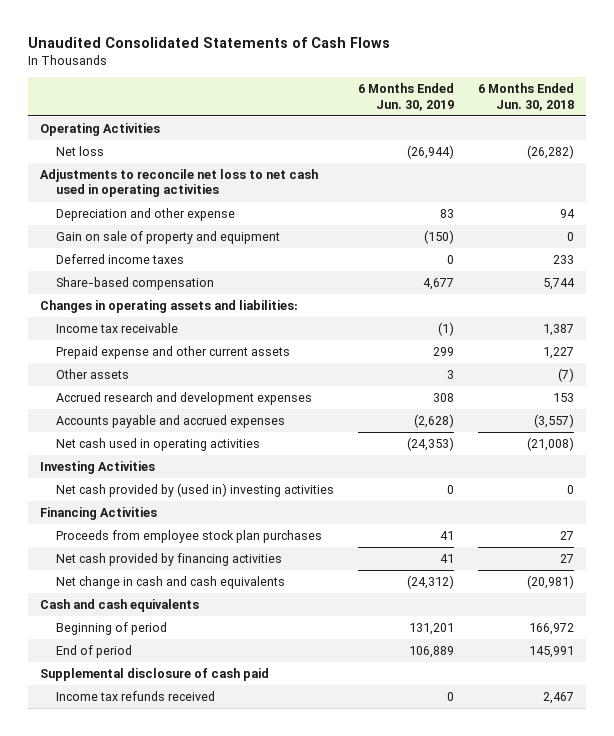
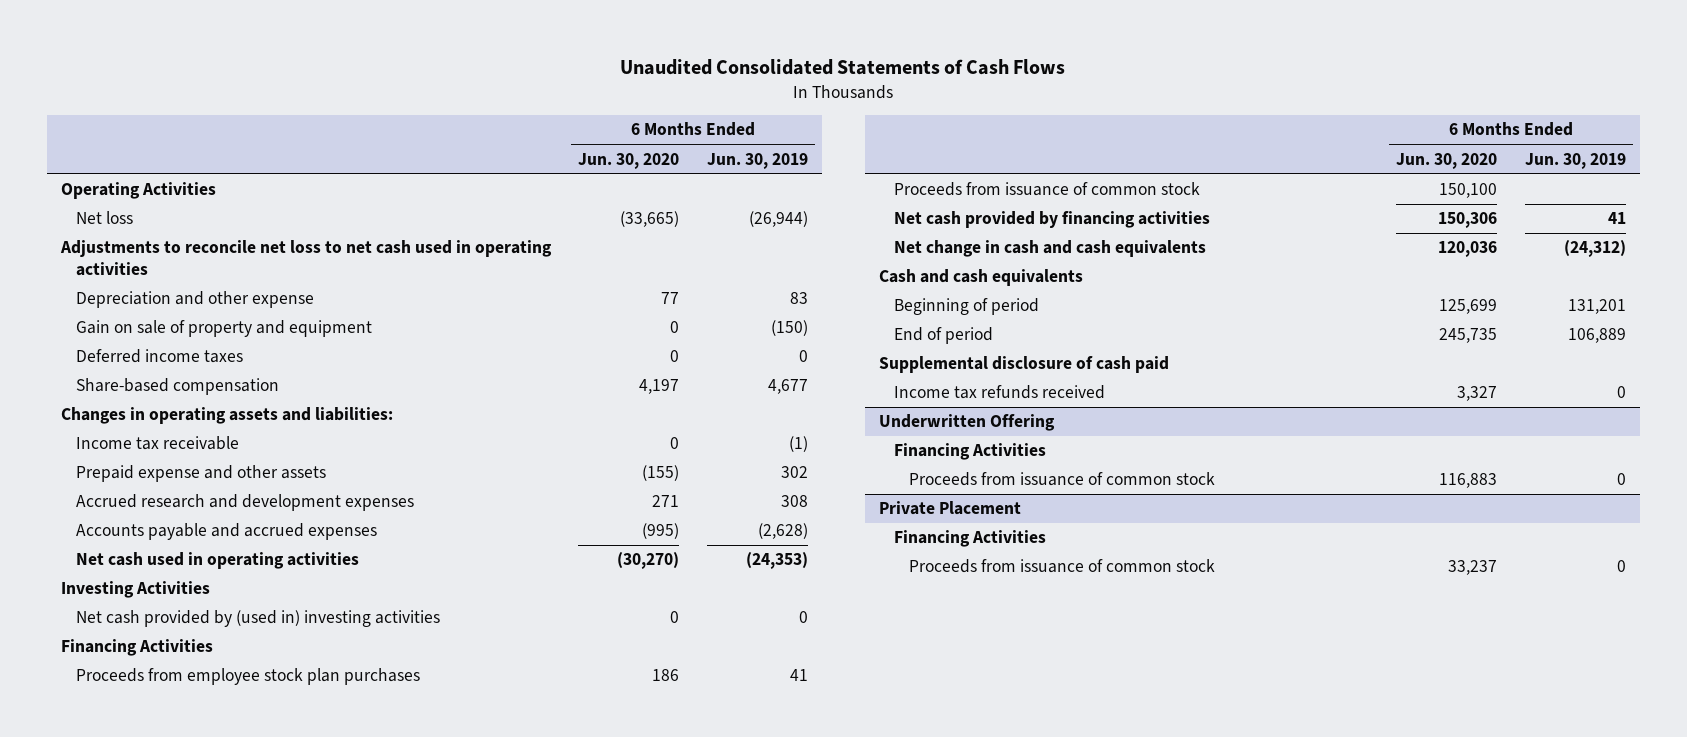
[477,83,574,111] 6 Months Ended Jun. 30, 2018 -> none
none -> [578,152,680,169] Jun. 30, 2020
[55,369,129,380] Other assets -> none
[55,346,290,360] Prepaid expense and other current assets -> [76,465,327,483] Prepaid expense and other assets
[432,347,454,357] 299 -> [780,466,808,479] 302
none -> [894,182,1201,197] Proceeds from issuance of common stock
none -> [878,414,1055,432] Underwritten Offering
none -> [894,443,1047,461] Financing Activities
none -> [909,472,1216,487] Proceeds from issuance of common stock
none -> [878,501,1021,516] Private Placement
none -> [894,530,1047,548] Financing Activities
none -> [909,559,1216,574] Proceeds from issuance of common stock

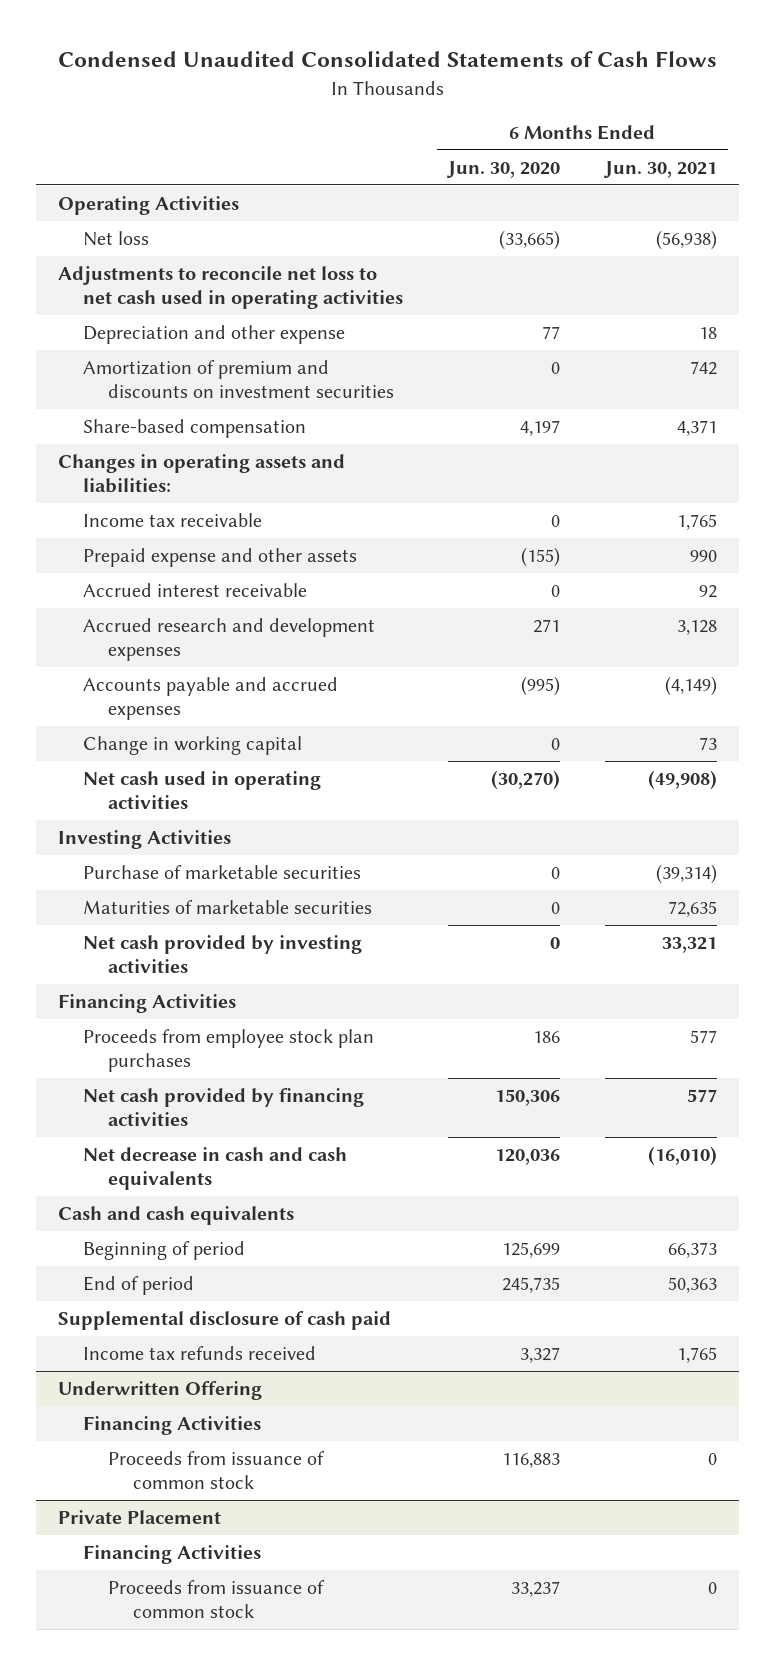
[620,59,1066,76] Unaudited Consolidated Statements of Cash Flows -> [57,51,717,68] Condensed Unaudited Consolidated Statements of Cash Flows
[706,152,808,169] Jun. 30, 2019 -> none
none -> [602,160,717,178] Jun. 30, 2021
[76,320,373,338] Gain on sale of property and equipment -> none
[76,349,244,364] Deferred income taxes -> none
none -> [83,360,394,399] Amortization of premium and discounts on investment securities
none -> [83,583,308,598] Accrued interest receivable
none -> [83,736,303,756] Change in working capital
none -> [83,865,362,880] Purchase of marketable securities
none -> [83,900,373,915] Maturities of marketable securities
[76,610,441,628] Net cash provided by (used in) investing activities -> [83,935,363,974] Net cash provided by investing activities
[894,182,1201,197] Proceeds from issuance of common stock -> none
[894,240,1207,258] Net change in cash and cash equivalents -> [83,1147,348,1191] Net decrease in cash and cash equivalents

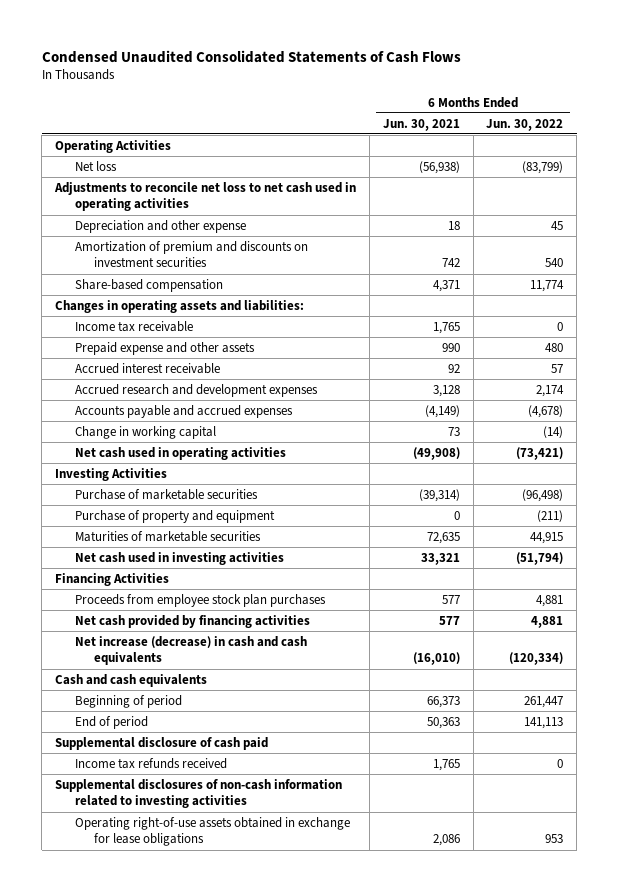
[446,160,561,178] Jun. 30, 2020 -> none
none -> [486,118,564,131] Jun. 30, 2022
none -> [74,509,275,523] Purchase of property and equipment
[83,935,363,974] Net cash provided by investing activities -> [74,551,284,565] Net cash used in investing activities
[83,1147,348,1191] Net decrease in cash and cash equivalents -> [74,635,307,666] Net increase (decrease) in cash and cash equivalents
[58,1381,263,1401] Underwritten Offering -> none
[83,1416,262,1436] Financing Activities -> none
[107,1451,325,1490] Proceeds from issuance of common stock -> none
[58,1510,222,1525] Private Placement -> none
[83,1545,262,1565] Financing Activities -> none
[107,1580,325,1619] Proceeds from issuance of common stock -> none
none -> [55,778,343,809] Supplemental disclosures of non-cash information related to investing activities
none -> [74,816,350,847] Operating right-of-use assets obtained in exchange for lease obligations

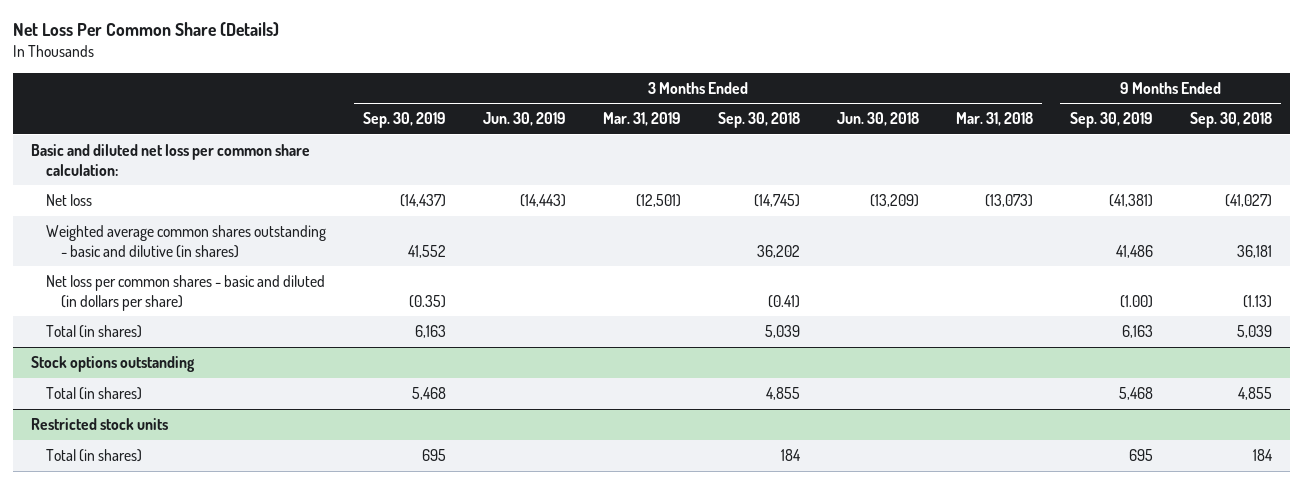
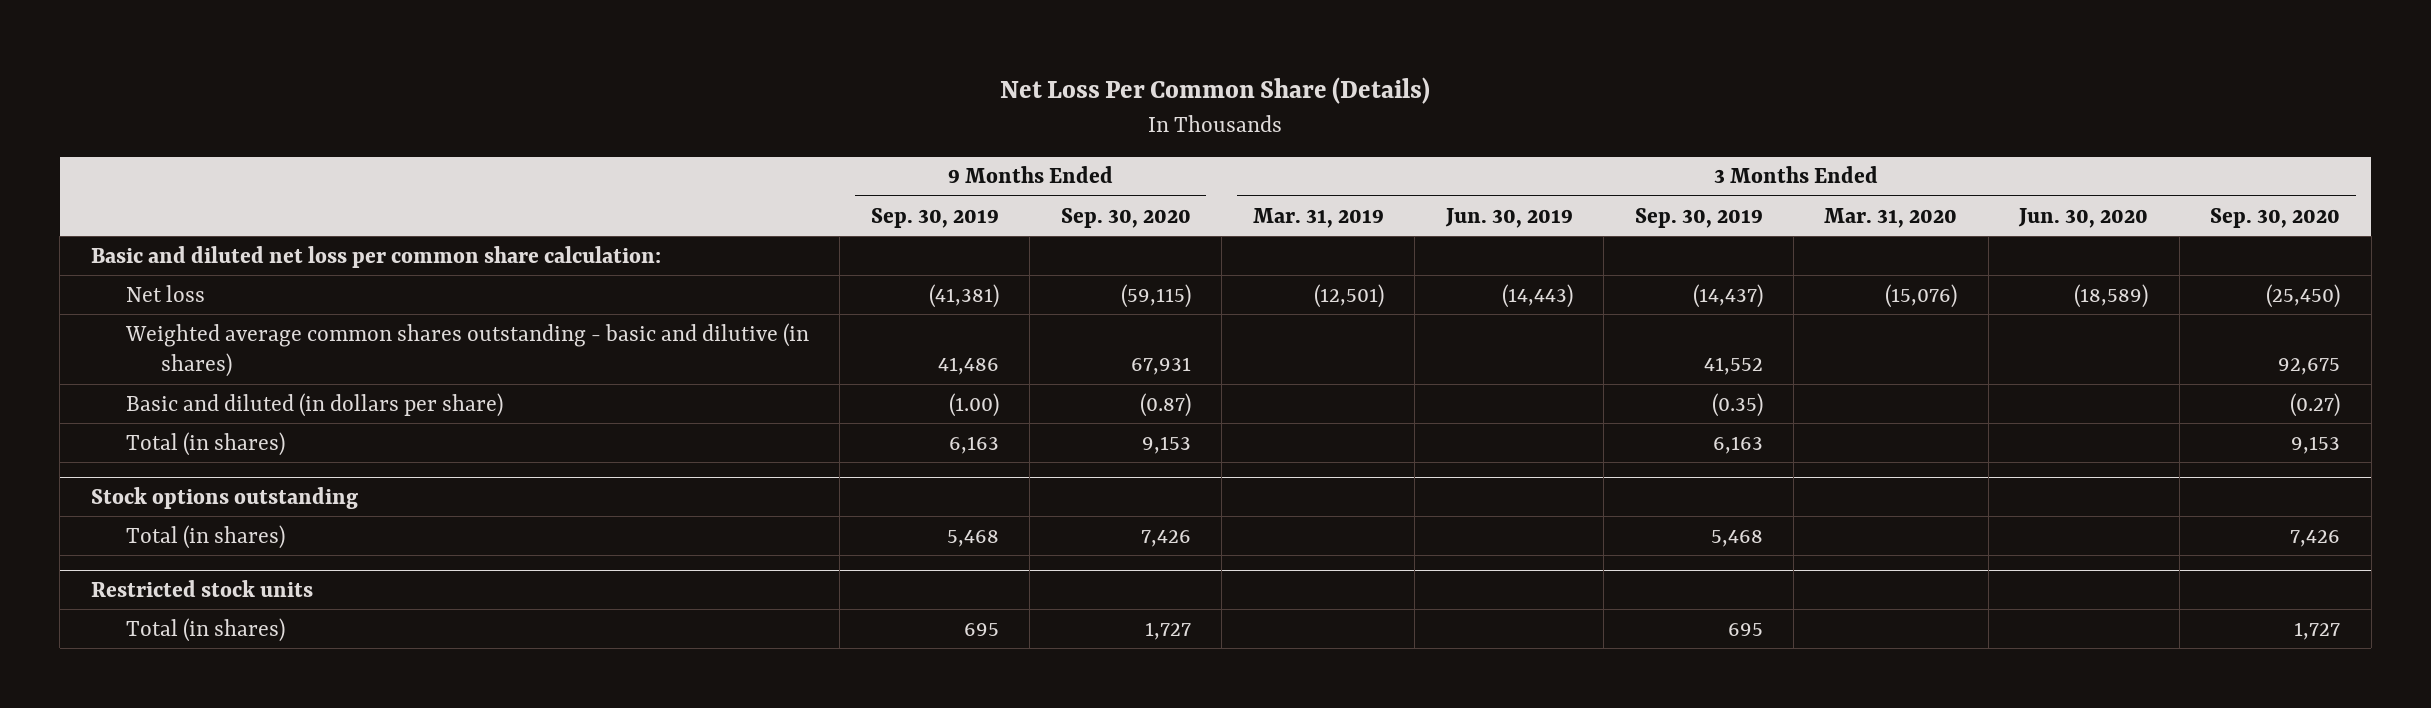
[717,112,800,129] Sep. 30, 2018 -> none
[836,112,919,127] Jun. 30, 2018 -> none
[955,112,1033,127] Mar. 31, 2018 -> none
[1189,112,1272,129] Sep. 30, 2018 -> none
none -> [1060,207,1191,228] Sep. 30, 2020
none -> [1824,207,1958,228] Mar. 31, 2020
none -> [2018,207,2149,228] Jun. 30, 2020
none -> [2210,207,2341,228] Sep. 30, 2020
[46,274,326,311] Net loss per common shares - basic and diluted (in dollars per share) -> [126,392,504,417] Basic and diluted (in dollars per share)

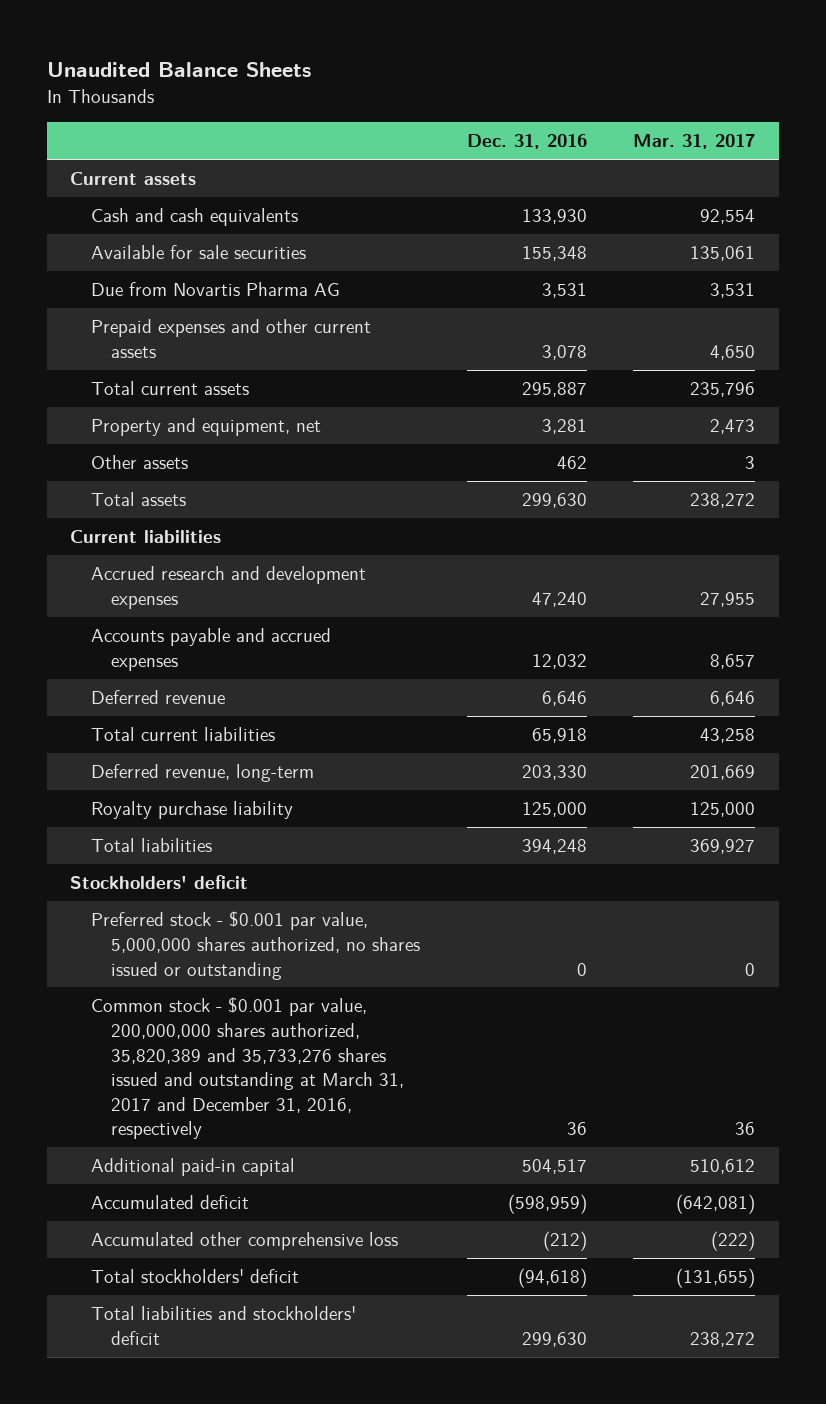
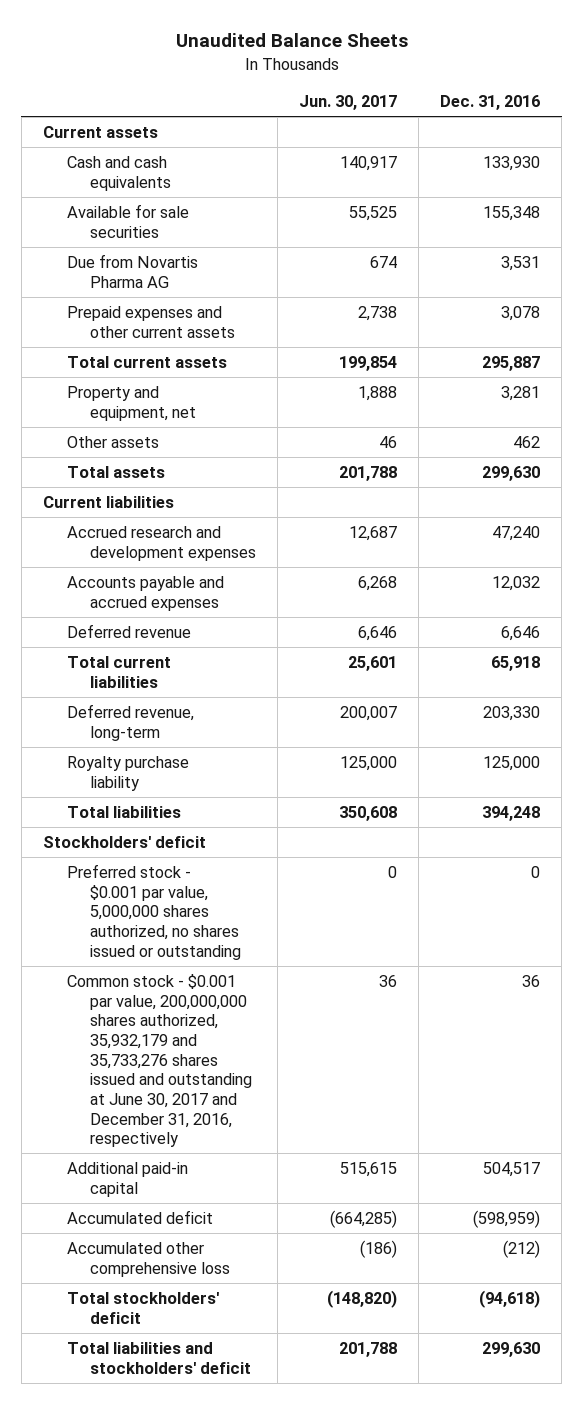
[633,134,756,150] Mar. 31, 2017 -> none
none -> [299,95,398,111] Jun. 30, 2017
[90,997,405,1140] Common stock - $0.001 par value, 200,000,000 shares authorized, 35,820,389 and 35,733,276 shares issued and outstanding at March 31, 2017 and December 31, 2016, respectively -> [66,974,253,1148] Common stock - $0.001 par value, 200,000,000 shares authorized, 35,932,179 and 35,733,276 shares issued and outstanding at June 30, 2017 and December 31, 2016, respectively

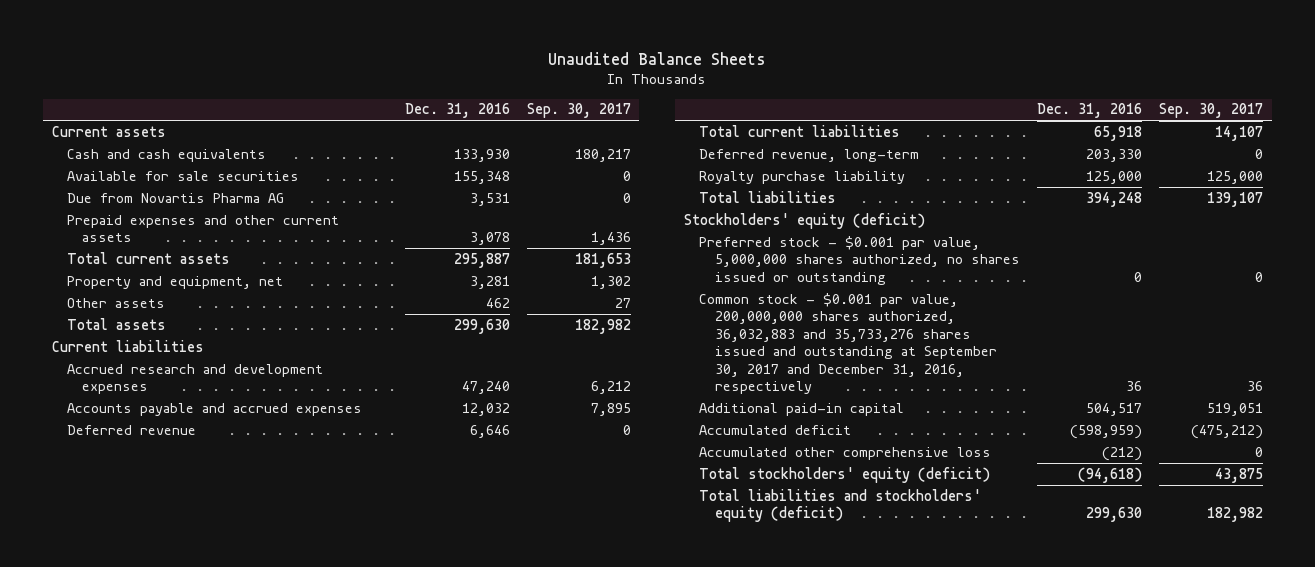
[299,95,398,111] Jun. 30, 2017 -> none
none -> [526,103,631,119] Sep. 30, 2017
[42,836,206,849] Stockholders' deficit -> [683,212,925,229] Stockholders' equity (deficit)
[66,974,253,1148] Common stock - $0.001 par value, 200,000,000 shares authorized, 35,932,179 and 35,733,276 shares issued and outstanding at June 30, 2017 and December 31, 2016, respectively -> [699,292,997,395] Common stock - $0.001 par value, 200,000,000 shares authorized, 36,032,883 and 35,733,276 shares issued and outstanding at September 30, 2017 and December 31, 2016, respectively
[66,1292,219,1324] Total stockholders' deficit -> [699,466,991,483] Total stockholders' equity (deficit)
[66,1342,252,1374] Total liabilities and stockholders' deficit -> [699,488,982,523] Total liabilities and stockholders' equity (deficit)

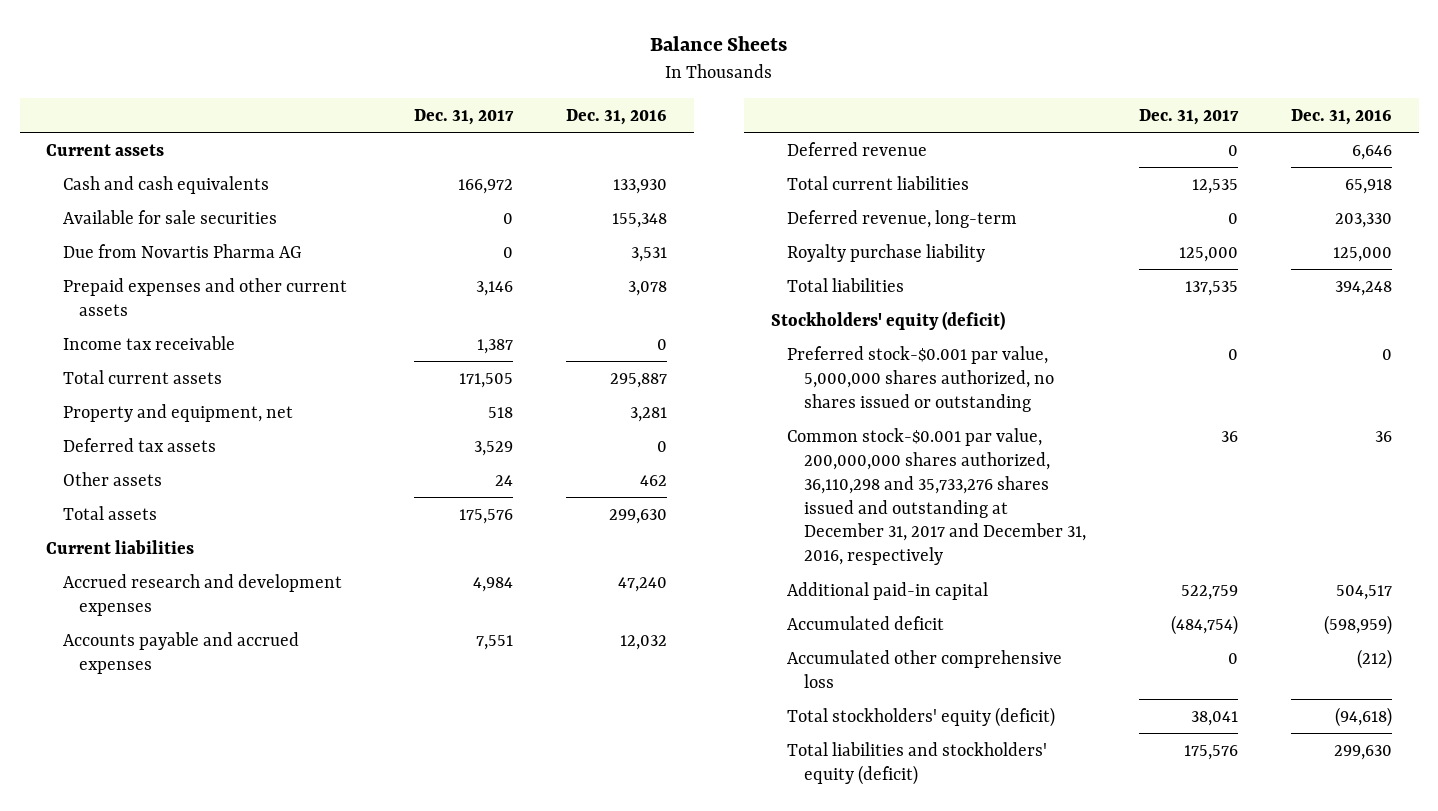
[548,52,767,66] Unaudited Balance Sheets -> [650,35,788,51] Balance Sheets
[526,103,631,119] Sep. 30, 2017 -> none
none -> [414,108,515,125] Dec. 31, 2017
none -> [62,335,235,350] Income tax receivable
none -> [62,437,216,452] Deferred tax assets
[699,235,1020,285] Preferred stock - $0.001 par value, 5,000,000 shares authorized, no shares issued or outstanding -> [787,345,1054,412] Preferred stock-$0.001 par value, 5,000,000 shares authorized, no shares issued or outstanding
[699,292,997,395] Common stock - $0.001 par value, 200,000,000 shares authorized, 36,032,883 and 35,733,276 shares issued and outstanding at September 30, 2017 and December 31, 2016, respectively -> [787,427,1086,566] Common stock-$0.001 par value, 200,000,000 shares authorized, 36,110,298 and 35,733,276 shares issued and outstanding at December 31, 2017 and December 31, 2016, respectively

